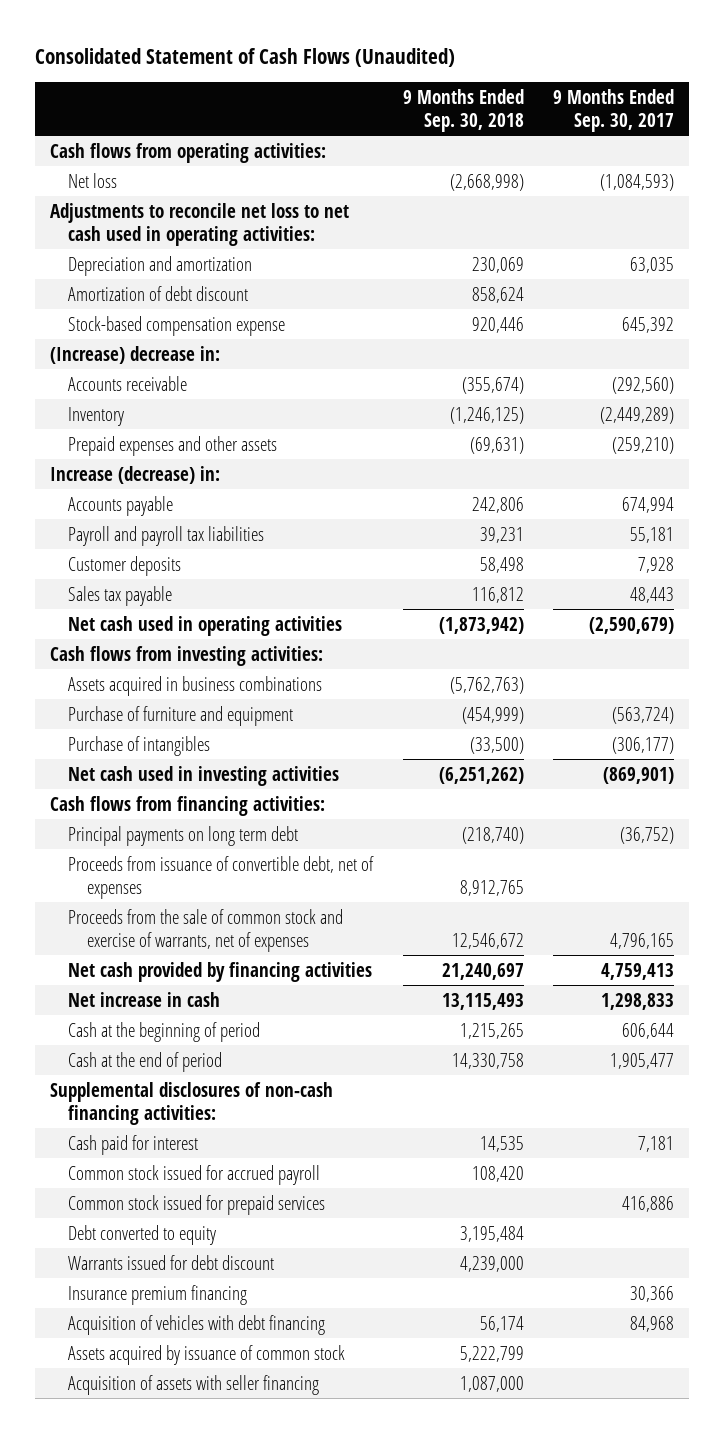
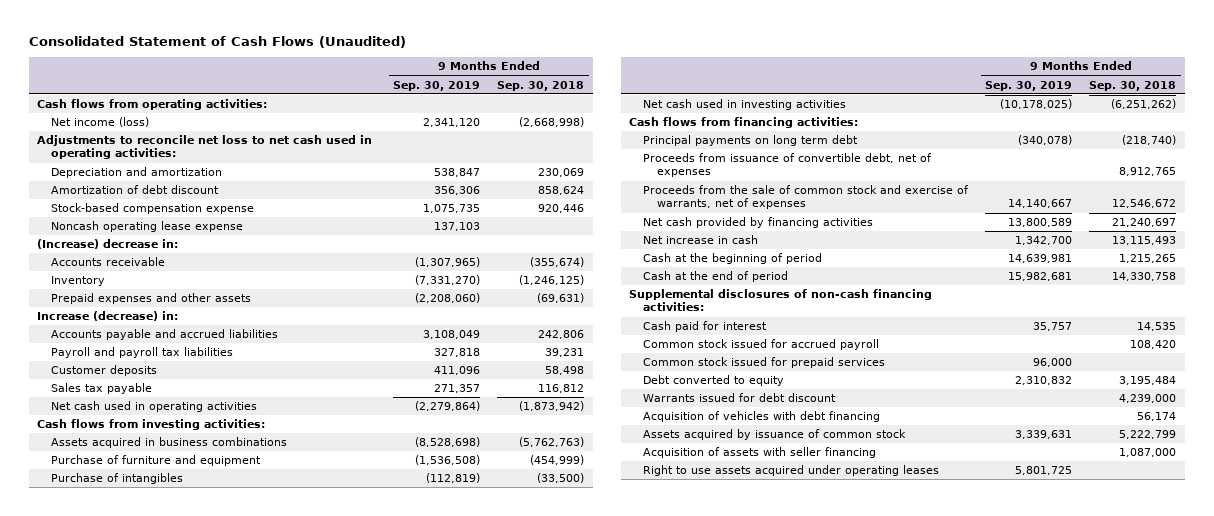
[553,88,675,132] 9 Months Ended Sep. 30, 2017 -> none
none -> [393,80,481,91] Sep. 30, 2019
[68,172,118,188] Net loss -> [51,117,150,128] Net income (loss)
none -> [51,221,244,233] Noncash operating lease expense
[68,495,174,516] Accounts payable -> [51,329,279,341] Accounts payable and accrued liabilities
[68,1284,248,1305] Insurance premium financing -> none
none -> [643,465,940,477] Right to use assets acquired under operating leases

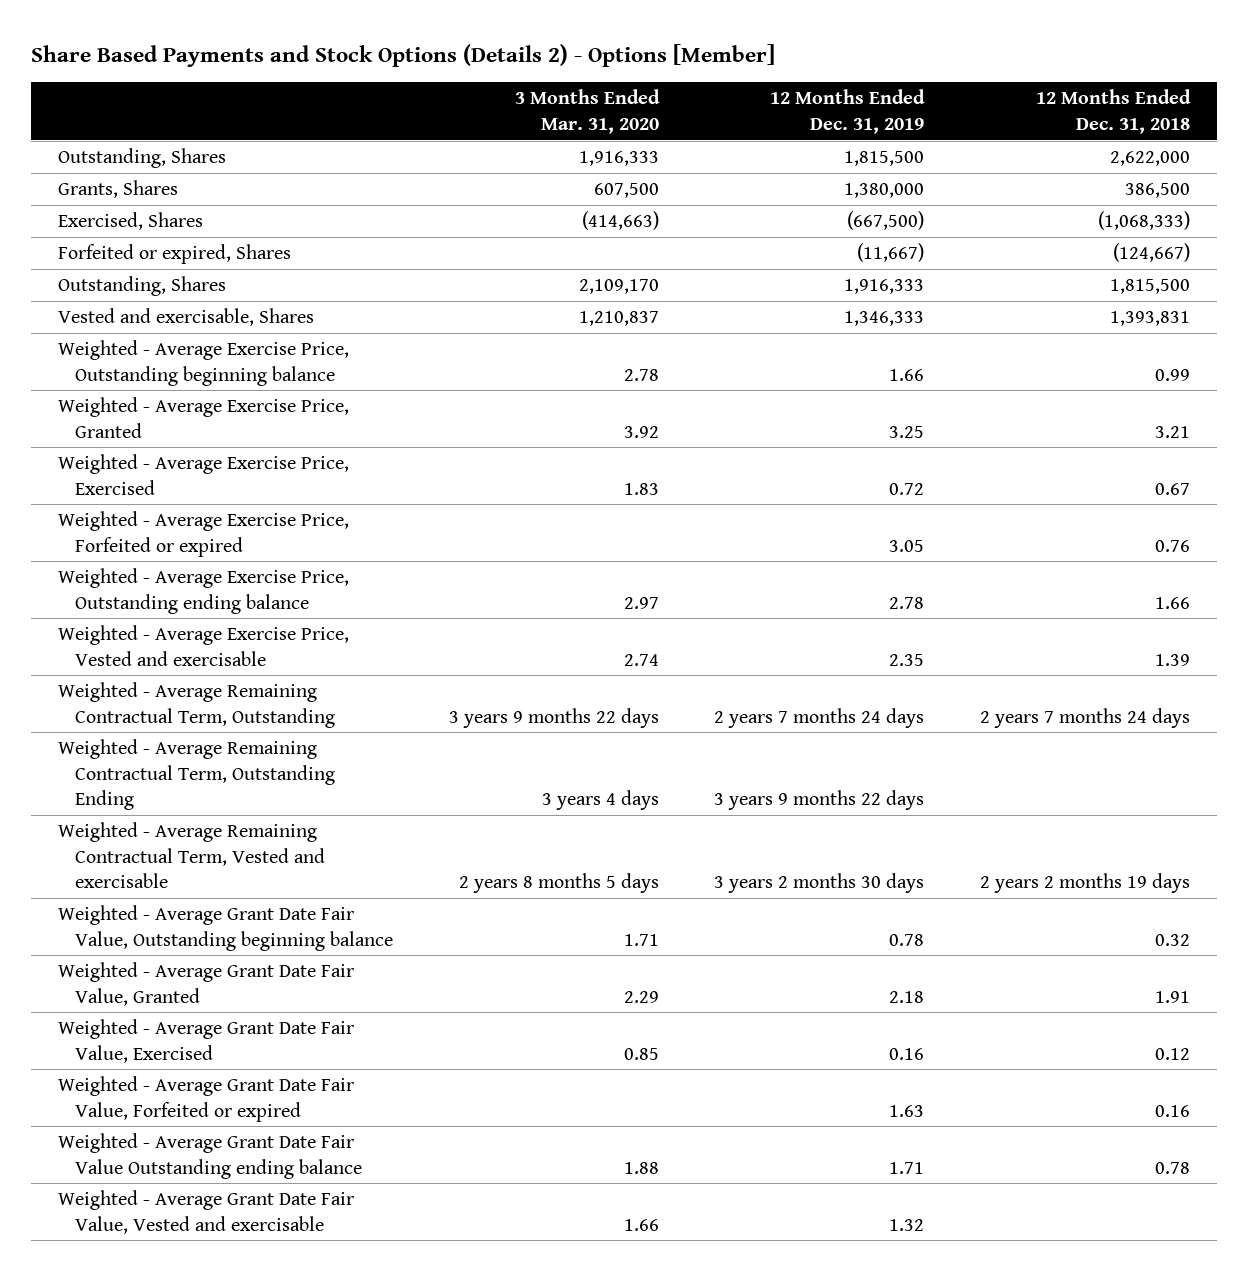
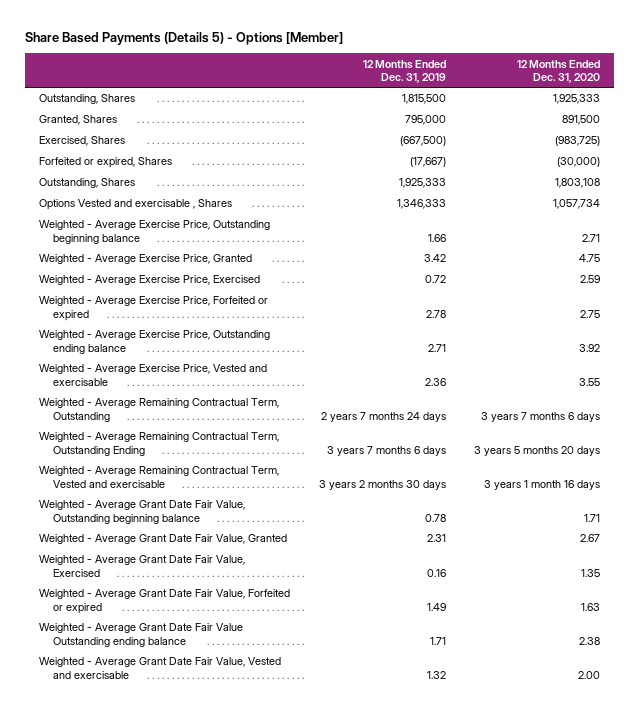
[30,43,775,67] Share Based Payments and Stock Options (Details 2) - Options [Member] -> [25,32,344,46] Share Based Payments (Details 5) - Options [Member]
[514,89,660,134] 3 Months Ended Mar. 31, 2020 -> none
[1035,89,1191,134] 12 Months Ended Dec. 31, 2018 -> none
none -> [517,59,601,84] 12 Months Ended Dec. 31, 2020
[58,180,179,199] Grants, Shares -> [39,115,118,126] Granted, Shares
[844,183,925,199] 1,380,000 -> [404,115,446,126] 795,000
[857,243,925,263] (11,667) -> [409,157,446,168] (17,667)
[844,279,925,295] 1,916,333 -> [398,178,446,189] 1,925,333
[58,308,315,327] Vested and exercisable, Shares -> [39,199,233,211] Options Vested and exercisable , Shares
[889,425,925,438] 3.25 -> [423,254,446,263] 3.42
[889,539,925,552] 3.05 -> [425,309,446,318] 2.78
[889,596,925,609] 2.78 -> [427,343,446,352] 2.71
[889,653,925,666] 2.35 -> [424,377,446,386] 2.36
[714,790,925,811] 3 years 9 months 22 days -> [326,445,446,456] 3 years 7 months 6 days
[889,990,925,1003] 2.18 -> [426,534,446,543] 2.31
[889,1104,925,1117] 1.63 -> [426,602,446,611] 1.49

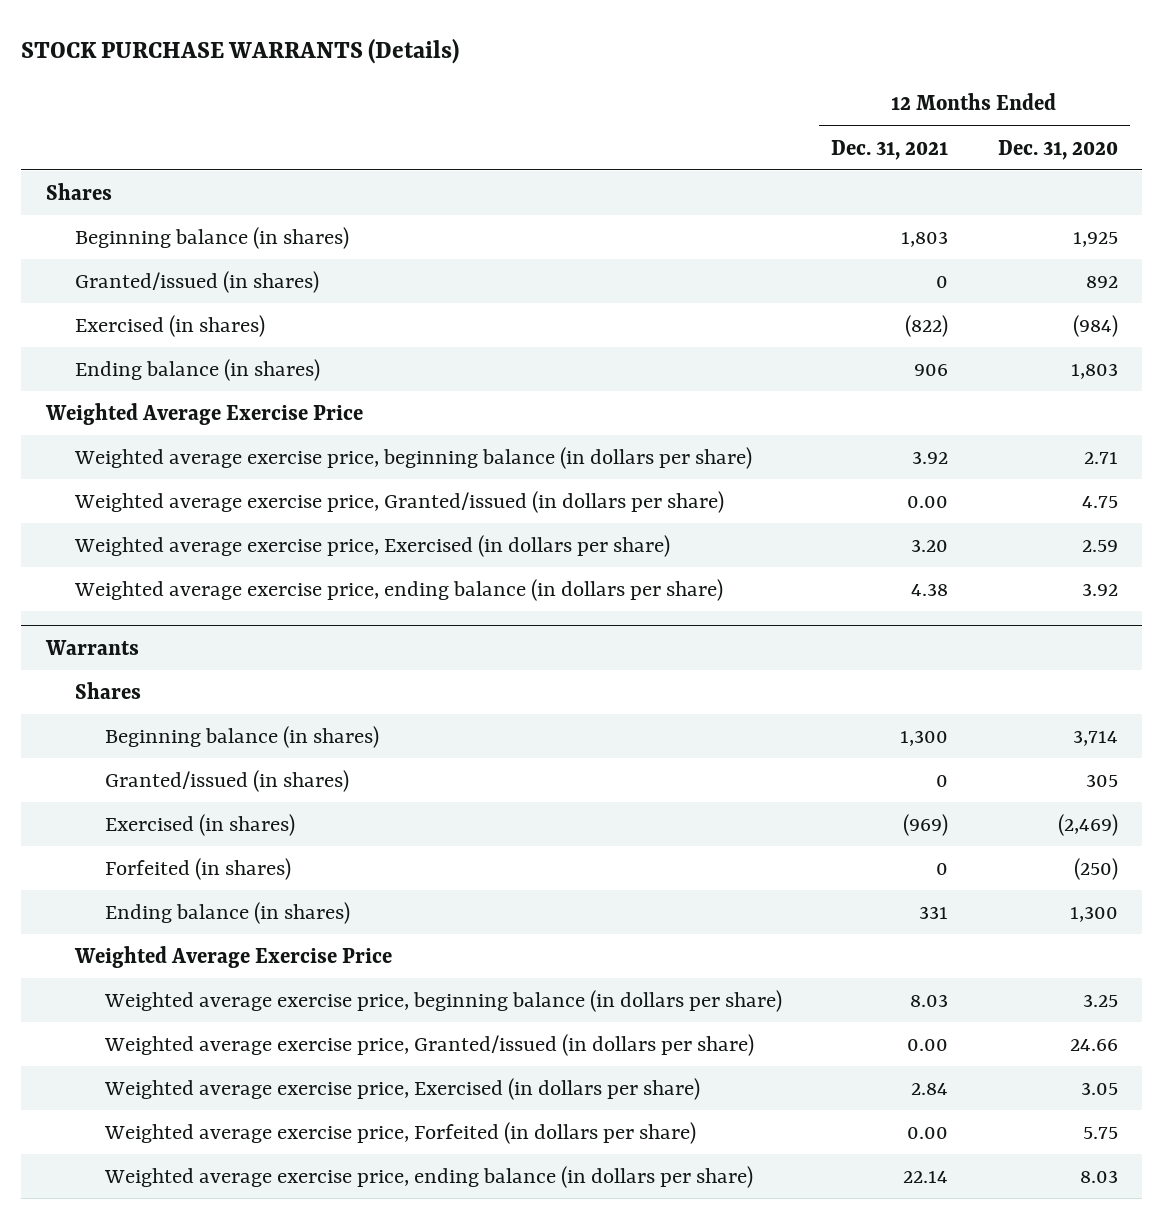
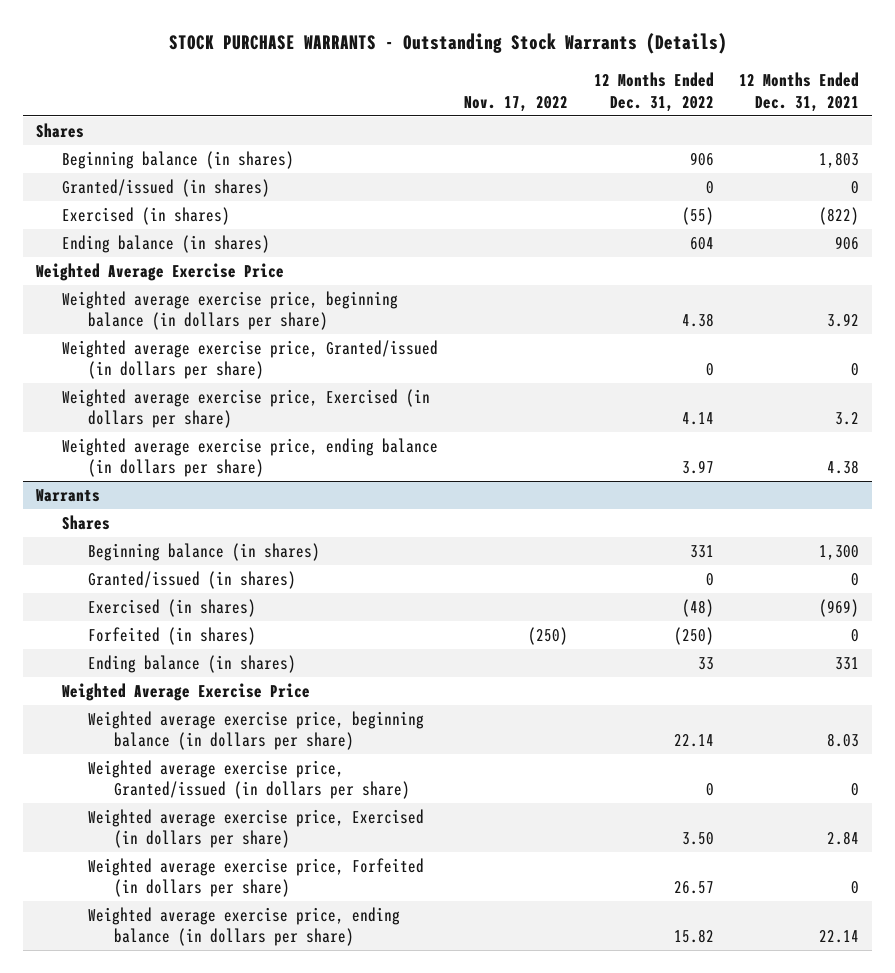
[21,37,460,64] STOCK PURCHASE WARRANTS (Details) -> [168,33,727,55] STOCK PURCHASE WARRANTS - Outstanding Stock Warrants (Details)
[997,139,1118,160] Dec. 31, 2020 -> none
none -> [463,95,568,112] Nov. 17, 2022
none -> [593,72,714,112] 12 Months Ended Dec. 31, 2022
[907,495,949,508] 0.00 -> [851,363,860,377] 0
[911,538,949,552] 3.20 -> [835,412,860,426] 3.2
[907,1038,949,1051] 0.00 -> [851,783,860,797] 0
[907,1126,949,1139] 0.00 -> [851,881,860,895] 0

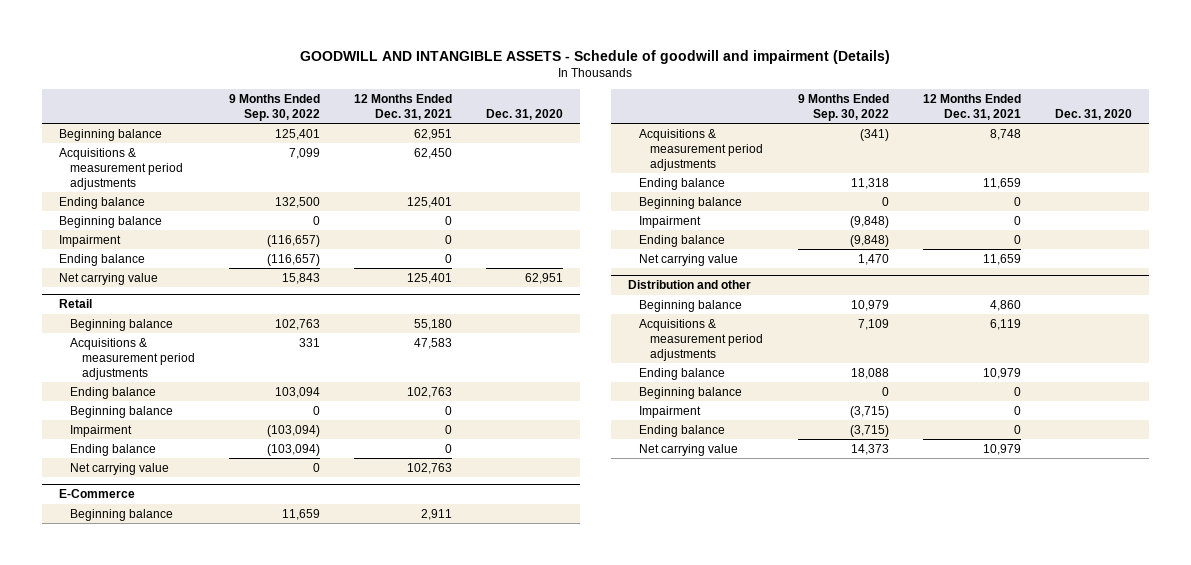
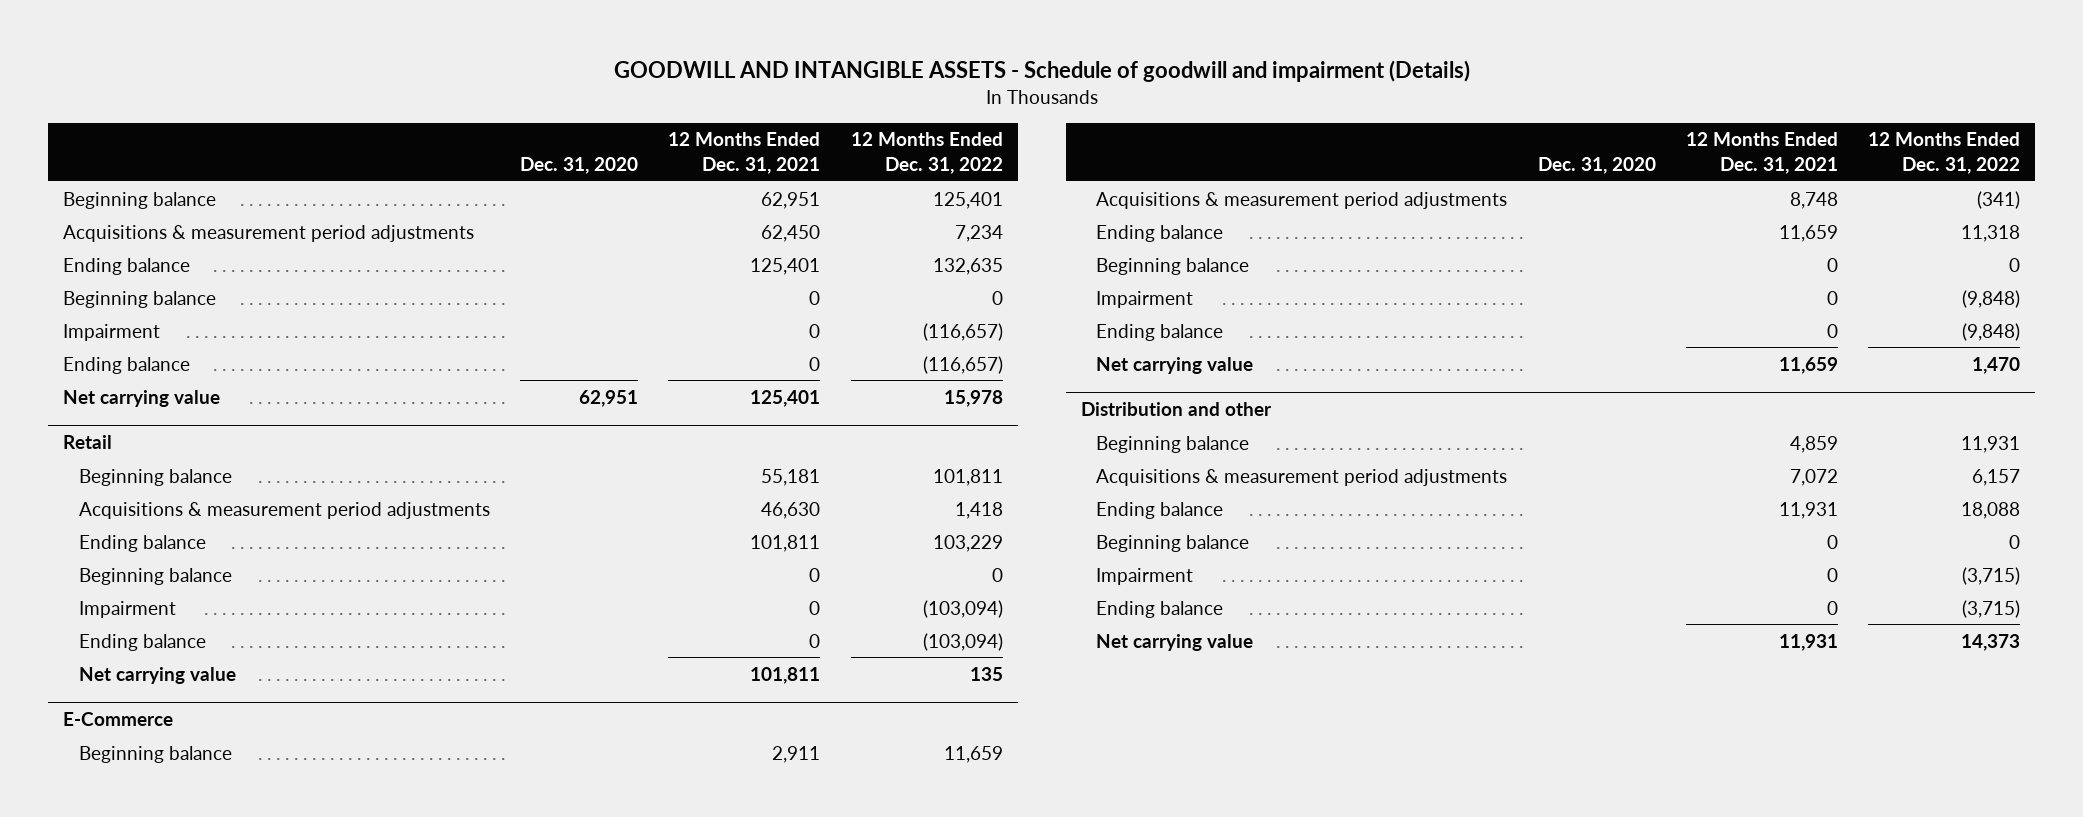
[228,93,320,121] 9 Months Ended Sep. 30, 2022 -> none
none -> [850,132,1003,175] 12 Months Ended Dec. 31, 2022
[413,318,452,330] 55,180 -> [761,468,821,486] 55,181
[413,337,452,349] 47,583 -> [761,501,821,519] 46,630
[406,386,452,398] 102,763 -> [750,534,821,552] 101,811
[406,462,452,474] 102,763 -> [750,666,821,684] 101,811
[989,299,1021,311] 4,860 -> [1789,435,1838,453] 4,859
[989,318,1021,330] 6,119 -> [1789,468,1838,486] 7,072
[982,367,1021,379] 10,979 -> [1778,501,1838,519] 11,931
[982,443,1021,455] 10,979 -> [1778,633,1838,651] 11,931

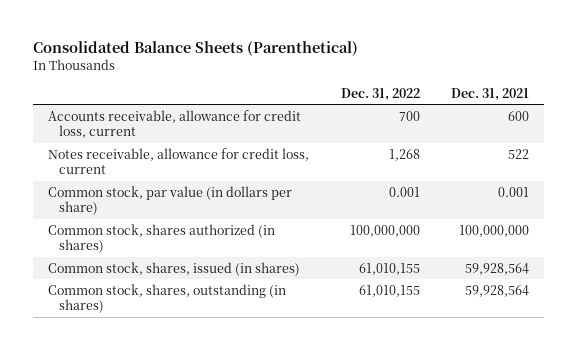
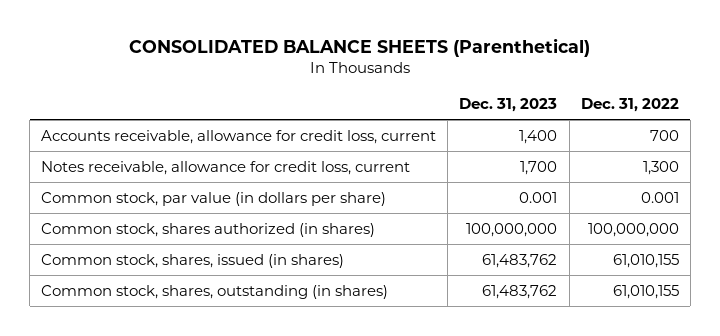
[32,40,358,56] Consolidated Balance Sheets (Parenthetical) -> [128,38,590,58] CONSOLIDATED BALANCE SHEETS (Parenthetical)
[450,87,529,101] Dec. 31, 2021 -> none
none -> [459,98,558,113] Dec. 31, 2023
[388,148,420,161] 1,268 -> [642,160,679,175] 1,300

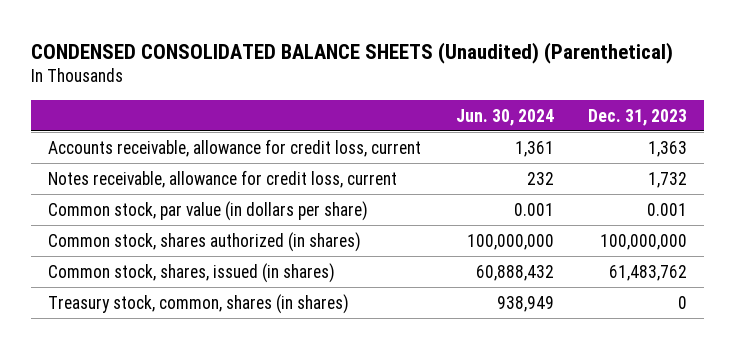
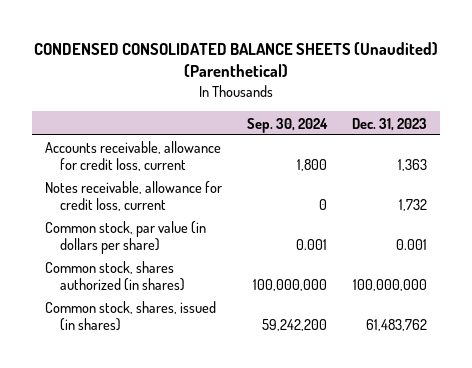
[455,108,554,126] Jun. 30, 2024 -> none
none -> [247,117,329,133] Sep. 30, 2024
[48,293,350,314] Treasury stock, common, shares (in shares) -> none

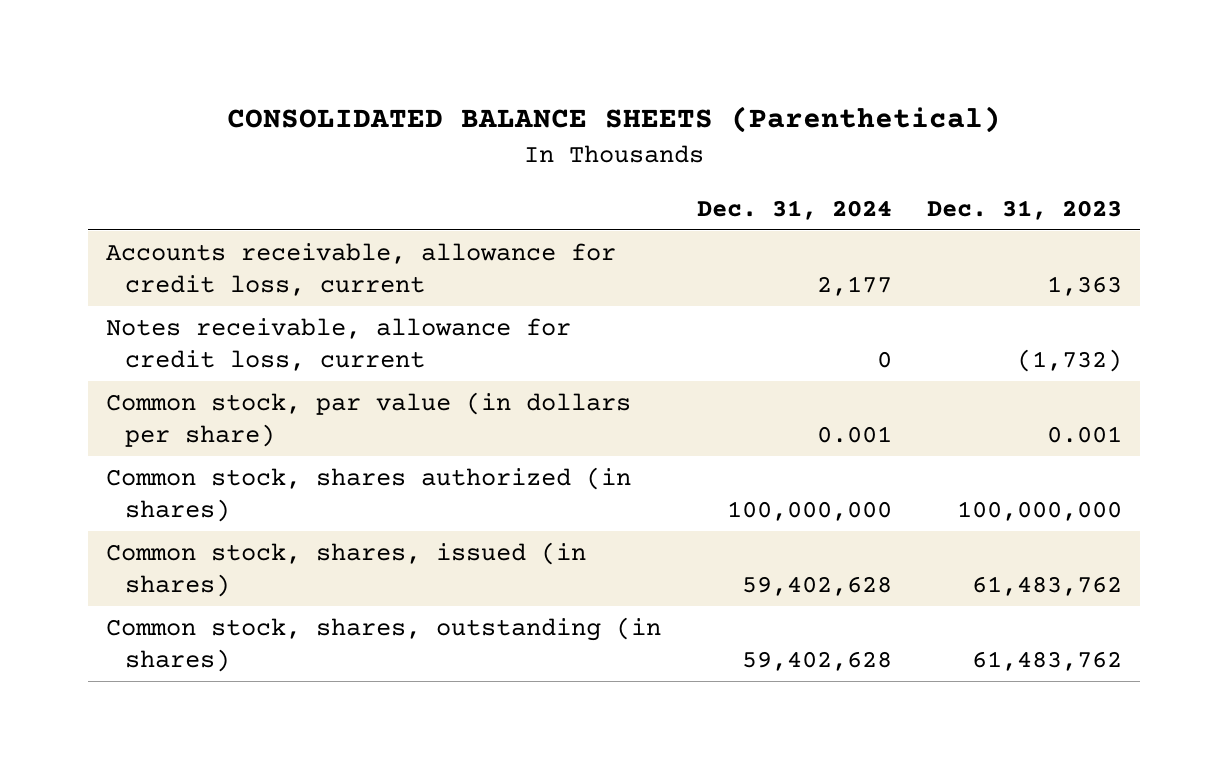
[34,41,439,78] CONDENSED CONSOLIDATED BALANCE SHEETS (Unaudited) (Parenthetical) -> [227,106,1002,134] CONSOLIDATED BALANCE SHEETS (Parenthetical)
[247,117,329,133] Sep. 30, 2024 -> none
none -> [696,200,892,221] Dec. 31, 2024
[399,198,428,211] 1,732 -> [1017,349,1123,373] (1,732)
none -> [105,616,661,673] Common stock, shares, outstanding (in shares)

